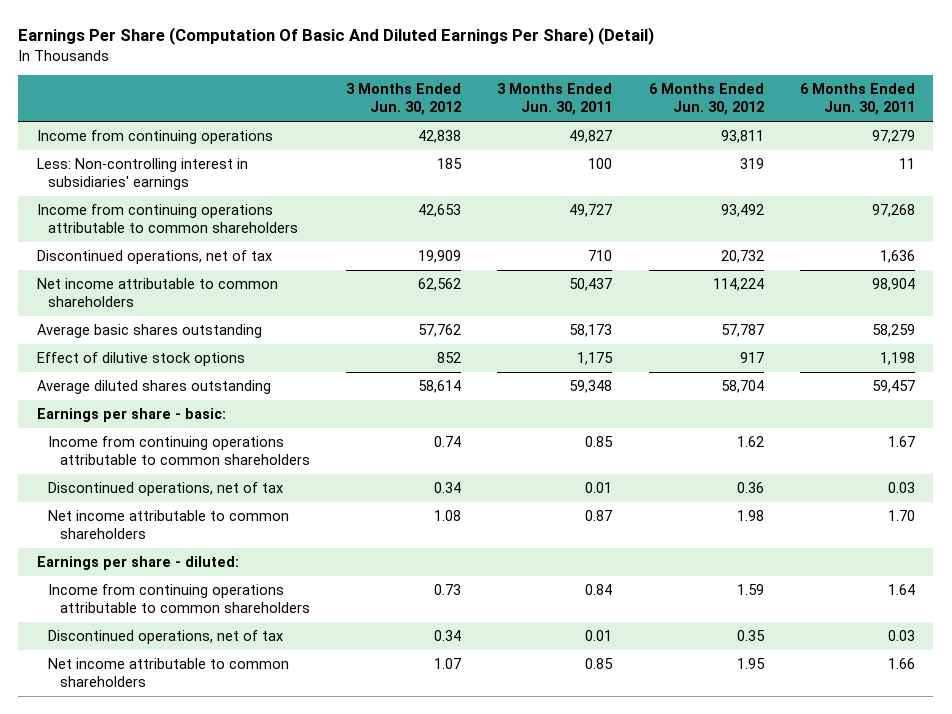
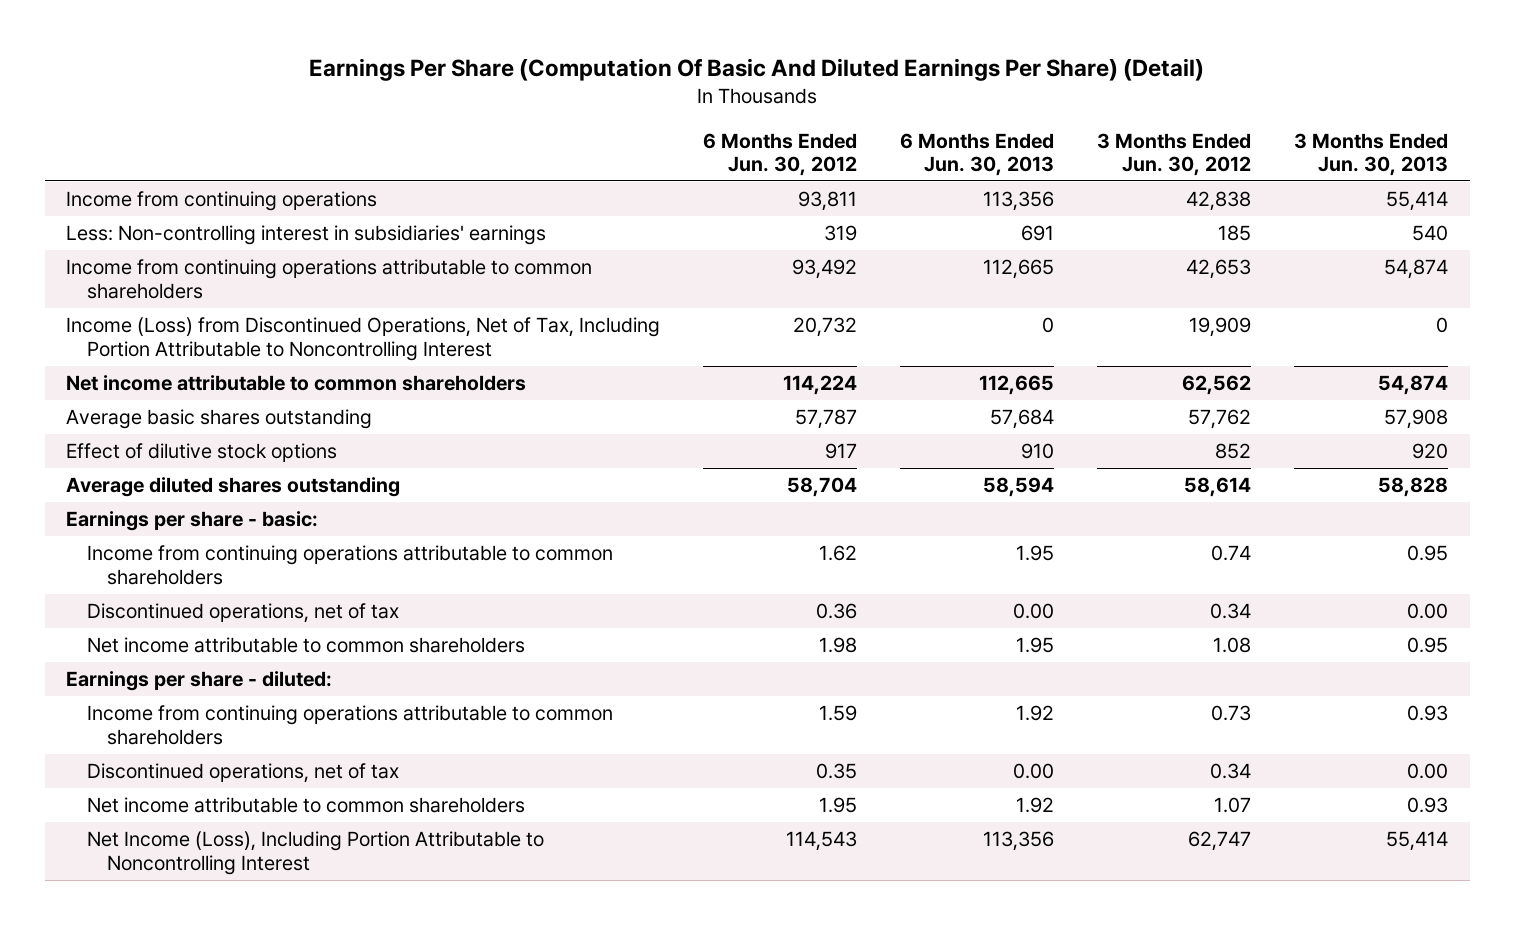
[497,83,613,116] 3 Months Ended Jun. 30, 2011 -> none
[800,83,916,116] 6 Months Ended Jun. 30, 2011 -> none
none -> [900,132,1055,176] 6 Months Ended Jun. 30, 2013
none -> [1294,132,1449,176] 3 Months Ended Jun. 30, 2013
[36,250,272,265] Discontinued operations, net of tax -> [66,317,661,361] Income (Loss) from Discontinued Operations, Net of Tax, Including Portion Attributable to Noncontrolling Interest
none -> [86,831,544,875] Net Income (Loss), Including Portion Attributable to Noncontrolling Interest

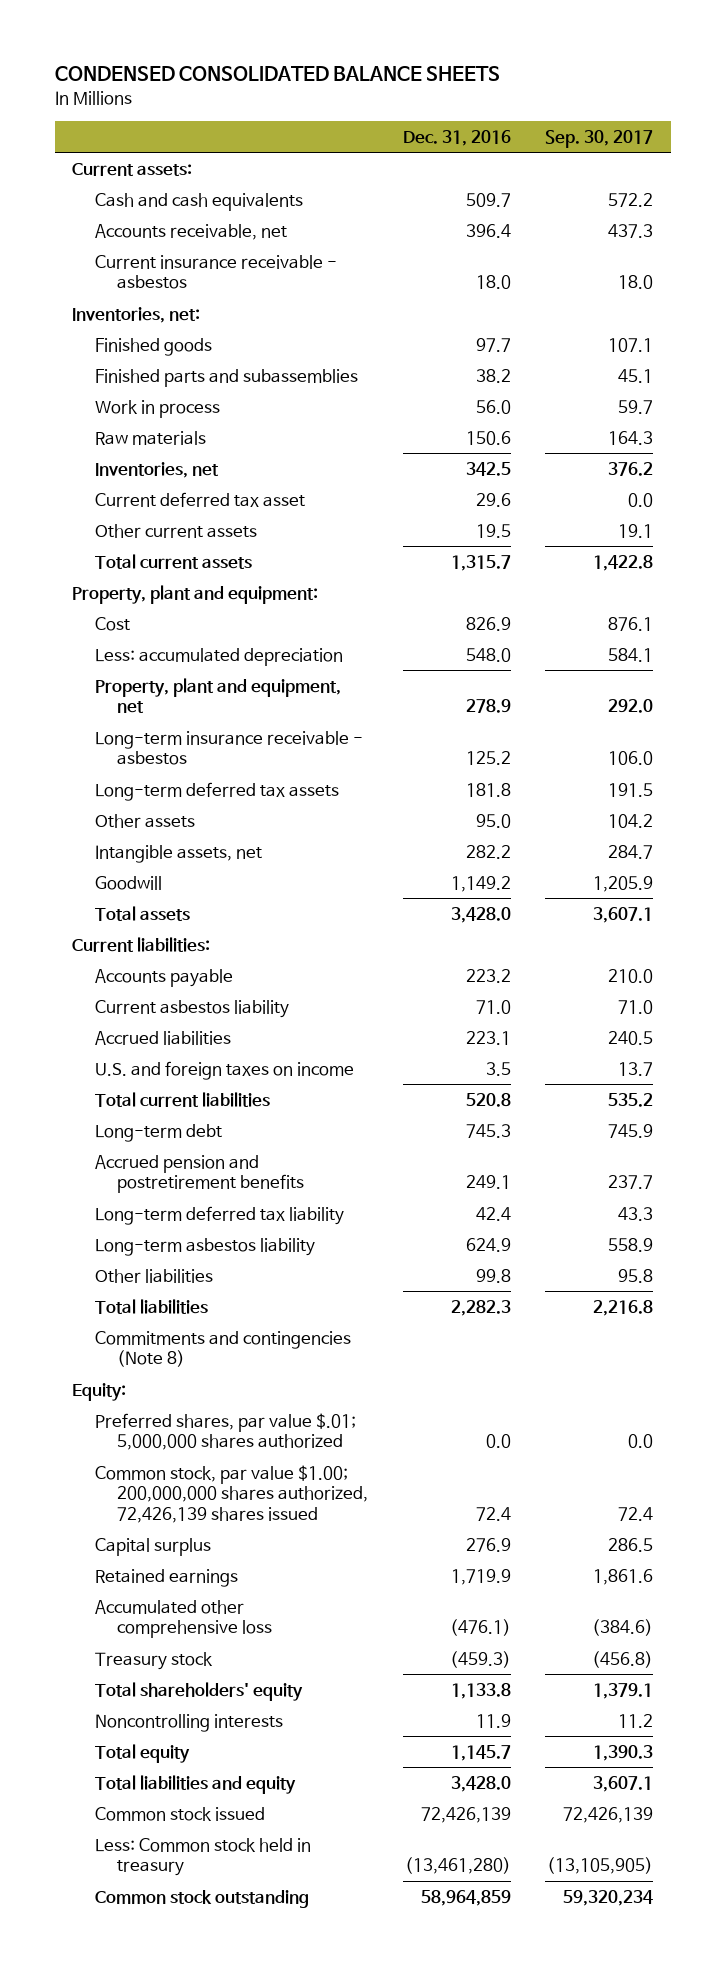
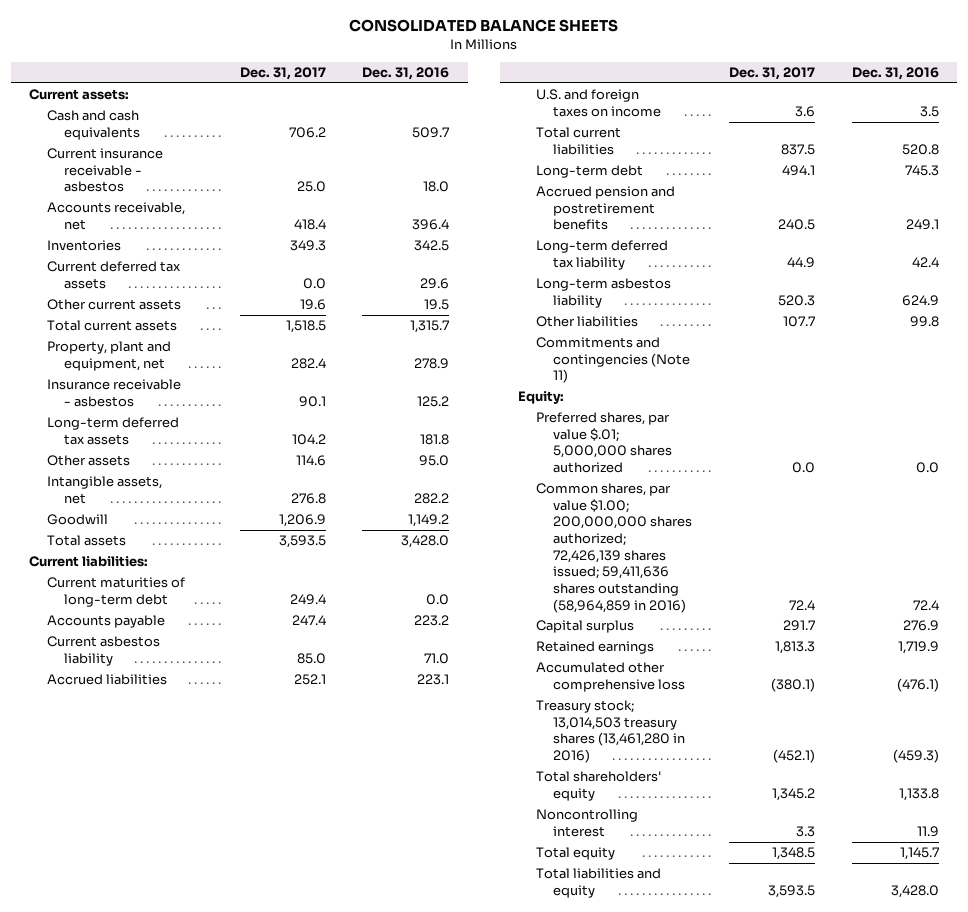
[54,66,500,82] CONDENSED CONSOLIDATED BALANCE SHEETS -> [348,19,618,33] CONSOLIDATED BALANCE SHEETS
[545,129,654,148] Sep. 30, 2017 -> none
none -> [239,67,326,81] Dec. 31, 2017
[71,306,200,323] Inventories, net: -> none
[94,337,212,356] Finished goods -> none
[94,368,358,387] Finished parts and subassemblies -> none
[94,399,220,418] Work in process -> none
[94,430,206,445] Raw materials -> none
[94,223,287,240] Accounts receivable, net -> [46,202,185,230] Accounts receivable, net
[94,461,219,478] Inventories, net -> [46,240,121,252] Inventories
[94,491,305,507] Current deferred tax asset -> [46,261,181,289] Current deferred tax assets
[71,584,318,604] Property, plant and equipment: -> none
[94,616,130,631] Cost -> none
[94,647,343,666] Less: accumulated depreciation -> none
[94,730,363,766] Long-term insurance receivable - asbestos -> [46,379,181,407] Insurance receivable - asbestos
none -> [46,577,185,607] Current maturities of long-term debt
[94,1298,208,1314] Total liabilities -> none
[94,1330,351,1368] Commitments and contingencies (Note 8) -> [535,337,691,384] Commitments and contingencies (Note 11)
[94,1464,369,1524] Common stock, par value $1.00; 200,000,000 shares authorized, 72,426,139 shares issued -> [535,483,693,613] Common shares, par value $1.00; 200,000,000 shares authorized; 72,426,139 shares issued; 59,411,636 shares outstanding (58,964,859 in 2016)
[94,1651,213,1670] Treasury stock -> [535,700,686,764] Treasury stock; 13,014,503 treasury shares (13,461,280 in 2016)
[94,1713,283,1732] Noncontrolling interests -> [535,809,638,837] Noncontrolling interest
[94,1806,265,1821] Common stock issued -> none
[94,1837,311,1877] Less: Common stock held in treasury -> none
[94,1889,309,1908] Common stock outstanding -> none

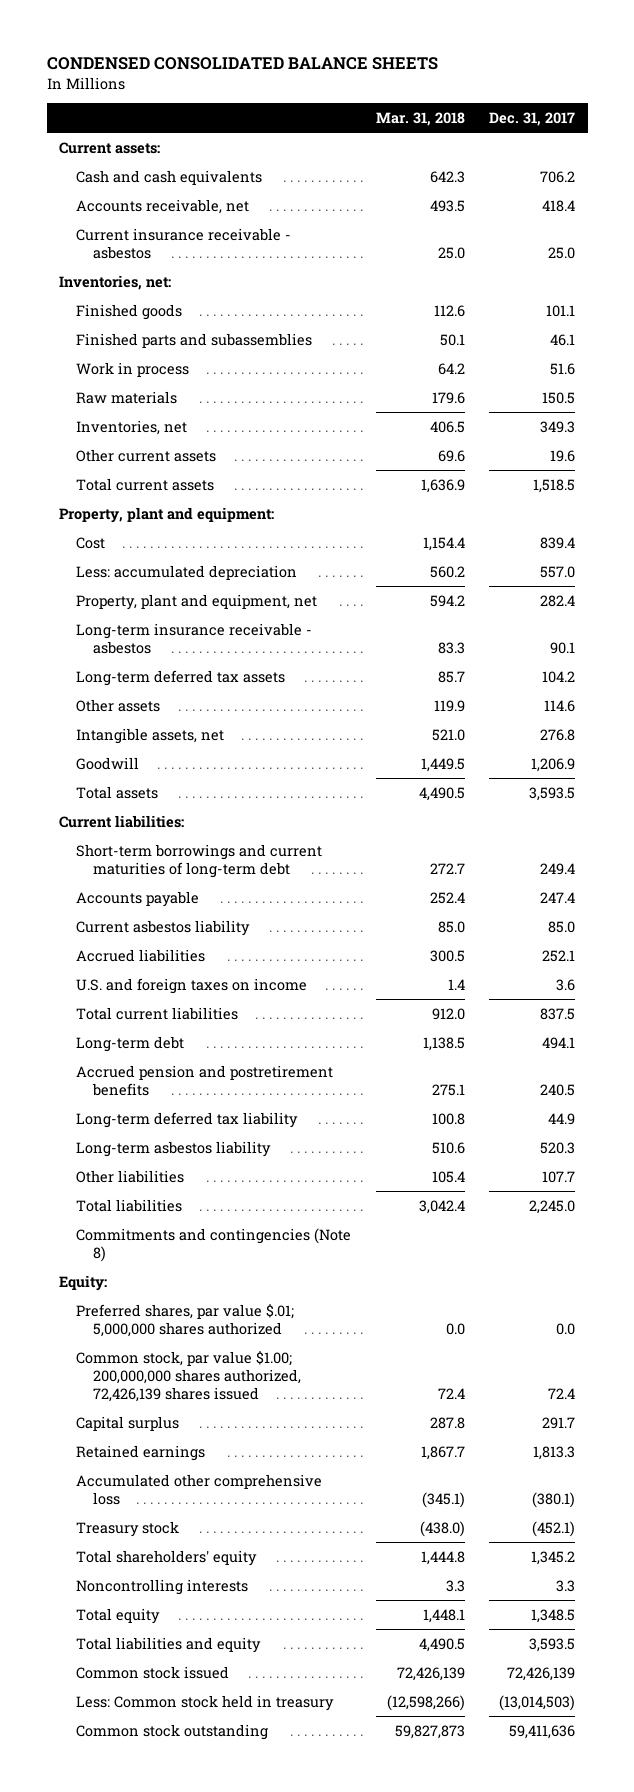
[348,19,618,33] CONSOLIDATED BALANCE SHEETS -> [46,57,438,71] CONDENSED CONSOLIDATED BALANCE SHEETS
[362,67,450,81] Dec. 31, 2016 -> none
none -> [375,111,465,126] Mar. 31, 2018
[46,261,181,289] Current deferred tax assets -> none
[46,148,163,193] Current insurance receivable - asbestos -> [75,227,291,259] Current insurance receivable - asbestos
none -> [58,274,171,290] Inventories, net:
none -> [75,303,182,320] Finished goods
none -> [75,332,312,348] Finished parts and subassemblies
none -> [75,361,189,377] Work in process
none -> [75,390,177,404] Raw materials
[46,240,121,252] Inventories -> [75,419,187,435] Inventories, net
none -> [58,506,274,523] Property, plant and equipment:
none -> [75,536,105,549] Cost
none -> [75,564,297,580] Less: accumulated depreciation
[46,379,181,407] Insurance receivable - asbestos -> [75,622,312,654] Long-term insurance receivable - asbestos
[46,577,185,607] Current maturities of long-term debt -> [75,843,322,878] Short-term borrowings and current maturities of long-term debt
none -> [75,1198,182,1212] Total liabilities
[535,337,691,384] Commitments and contingencies (Note 11) -> [75,1227,351,1262] Commitments and contingencies (Note 8)
[535,483,693,613] Common shares, par value $1.00; 200,000,000 shares authorized; 72,426,139 shares issued; 59,411,636 shares outstanding (58,964,859 in 2016) -> [75,1350,301,1403] Common stock, par value $1.00; 200,000,000 shares authorized, 72,426,139 shares issued
[535,700,686,764] Treasury stock; 13,014,503 treasury shares (13,461,280 in 2016) -> [75,1520,179,1537] Treasury stock
[535,809,638,837] Noncontrolling interest -> [75,1578,248,1595] Noncontrolling interests
none -> [75,1665,229,1679] Common stock issued
none -> [75,1694,334,1711] Less: Common stock held in treasury
none -> [75,1723,268,1740] Common stock outstanding

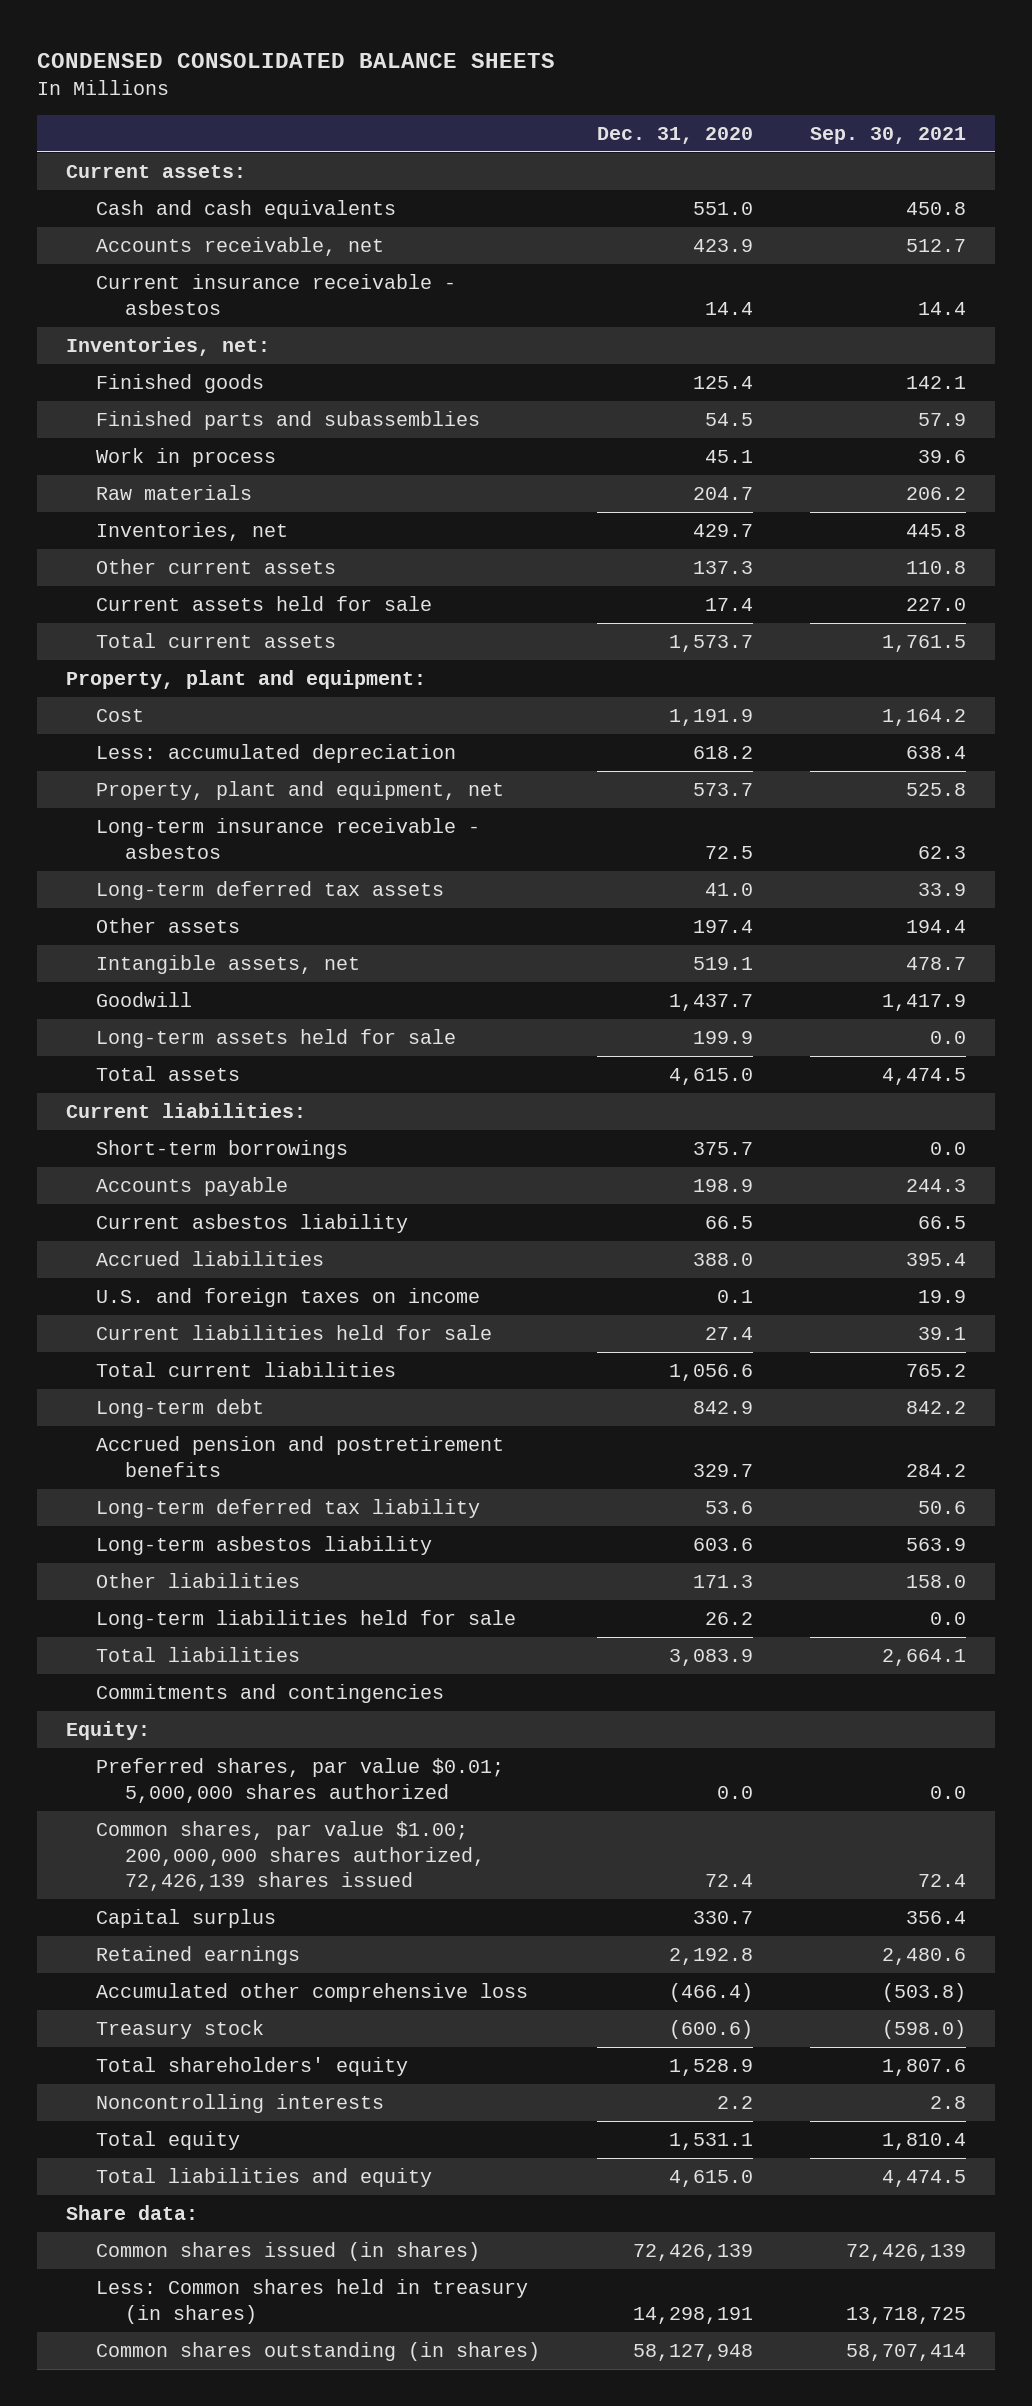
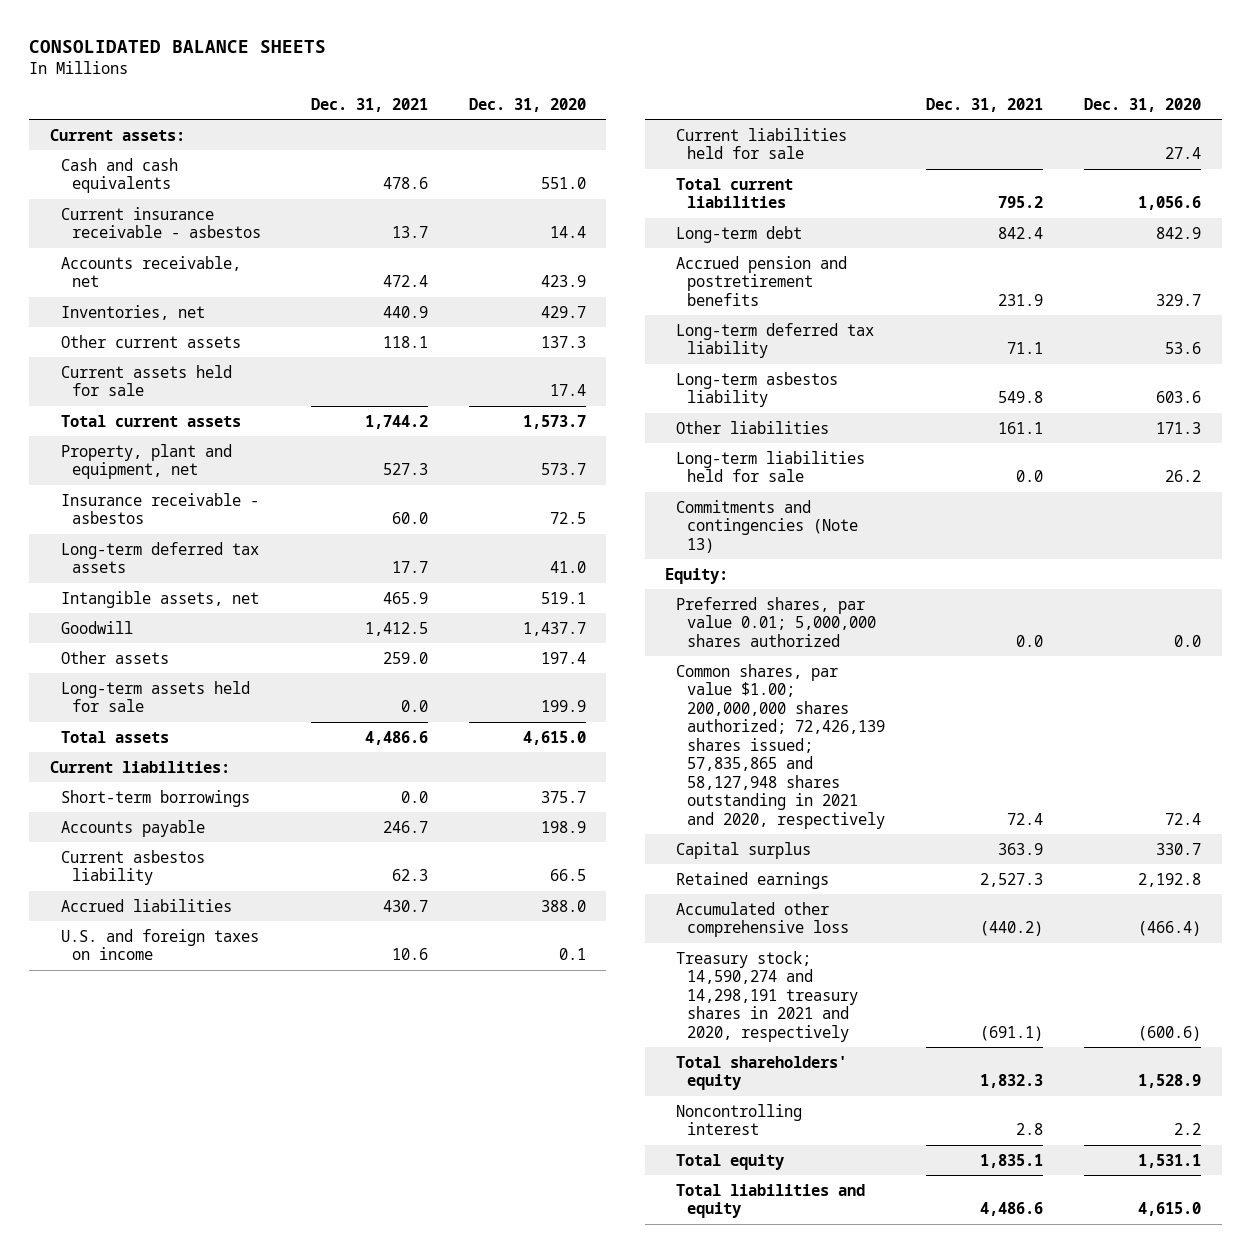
[37,53,556,69] CONDENSED CONSOLIDATED BALANCE SHEETS -> [29,39,327,53] CONSOLIDATED BALANCE SHEETS
[810,126,967,144] Sep. 30, 2021 -> none
none -> [310,97,428,112] Dec. 31, 2021
[66,337,271,357] Inventories, net: -> none
[95,374,264,394] Finished goods -> none
[95,411,480,431] Finished parts and subassemblies -> none
[95,448,276,468] Work in process -> none
[95,485,252,501] Raw materials -> none
[95,237,384,257] Accounts receivable, net -> [60,255,241,288] Accounts receivable, net
[66,670,427,690] Property, plant and equipment: -> none
[95,709,144,723] Cost -> none
[95,744,456,764] Less: accumulated depreciation -> none
[95,818,480,859] Long-term insurance receivable - asbestos -> [60,492,259,525] Insurance receivable - asbestos
[95,918,240,934] Other assets -> [60,650,169,664] Other assets
[95,1647,300,1663] Total liabilities -> none
[95,1684,444,1704] Commitments and contingencies -> [676,499,859,553] Commitments and contingencies (Note 13)
[95,1758,504,1803] Preferred shares, par value $0.01; 5,000,000 shares authorized -> [676,596,877,647] Preferred shares, par value 0.01; 5,000,000 shares authorized
[95,1821,486,1891] Common shares, par value $1.00; 200,000,000 shares authorized, 72,426,139 shares issued -> [676,663,886,829] Common shares, par value $1.00; 200,000,000 shares authorized; 72,426,139 shares issued; 57,835,865 and 58,127,948 shares outstanding in 2021 and 2020, respectively
[95,2020,264,2040] Treasury stock -> [676,950,859,1042] Treasury stock; 14,590,274 and 14,298,191 treasury shares in 2021 and 2020, respectively
[95,2094,384,2114] Noncontrolling interests -> [676,1103,803,1136] Noncontrolling interest
[66,2205,199,2221] Share data: -> none
[95,2242,480,2262] Common shares issued (in shares) -> none
[95,2279,528,2324] Less: Common shares held in treasury (in shares) -> none
[95,2342,540,2362] Common shares outstanding (in shares) -> none

